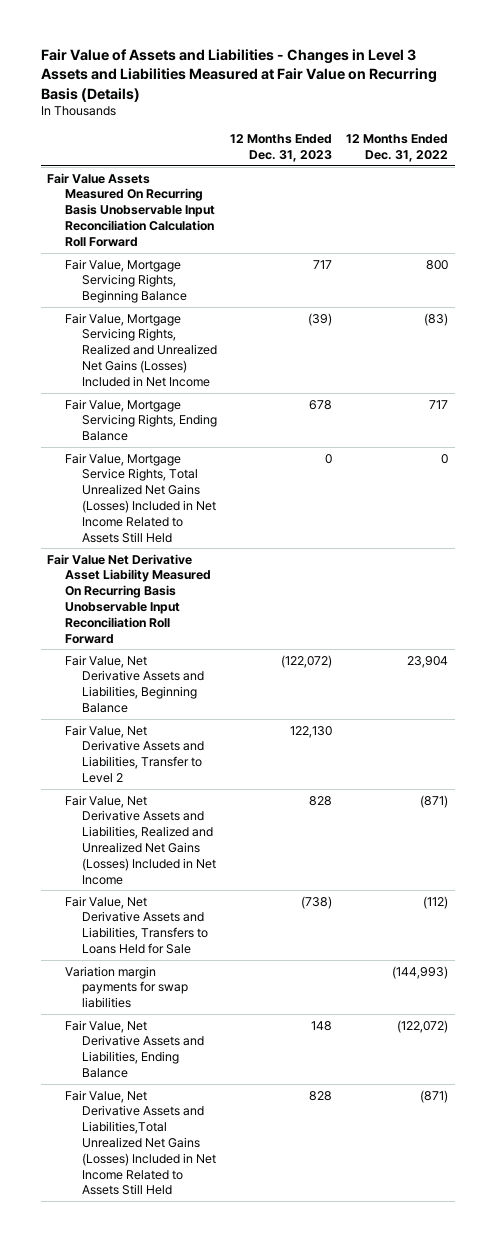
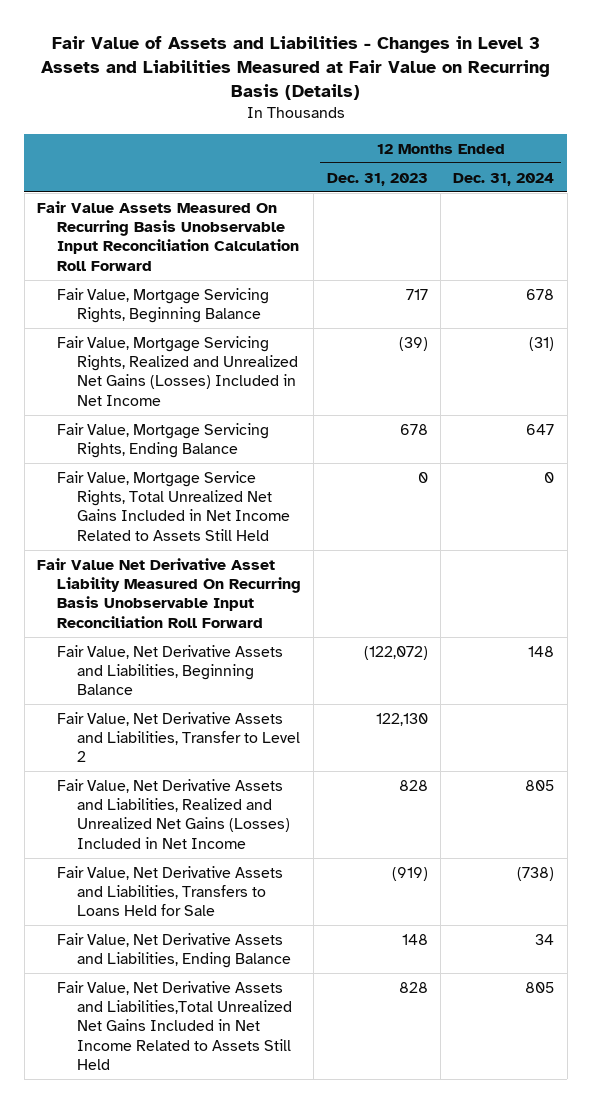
[345,134,448,163] 12 Months Ended Dec. 31, 2022 -> none
none -> [453,172,555,186] Dec. 31, 2024
[64,452,216,543] Fair Value, Mortgage Service Rights, Total Unrealized Net Gains (Losses) Included in Net Income Related to Assets Still Held -> [57,470,291,541] Fair Value, Mortgage Service Rights, Total Unrealized Net Gains Included in Net Income Related to Assets Still Held
[64,965,188,1009] Variation margin payments for swap liabilities -> none
[301,895,333,909] (738) -> [391,866,428,881] (919)
[64,1089,216,1196] Fair Value, Net Derivative Assets and Liabilities,Total Unrealized Net Gains (Losses) Included in Net Income Related to Assets Still Held -> [57,980,293,1071] Fair Value, Net Derivative Assets and Liabilities,Total Unrealized Net Gains Included in Net Income Related to Assets Still Held

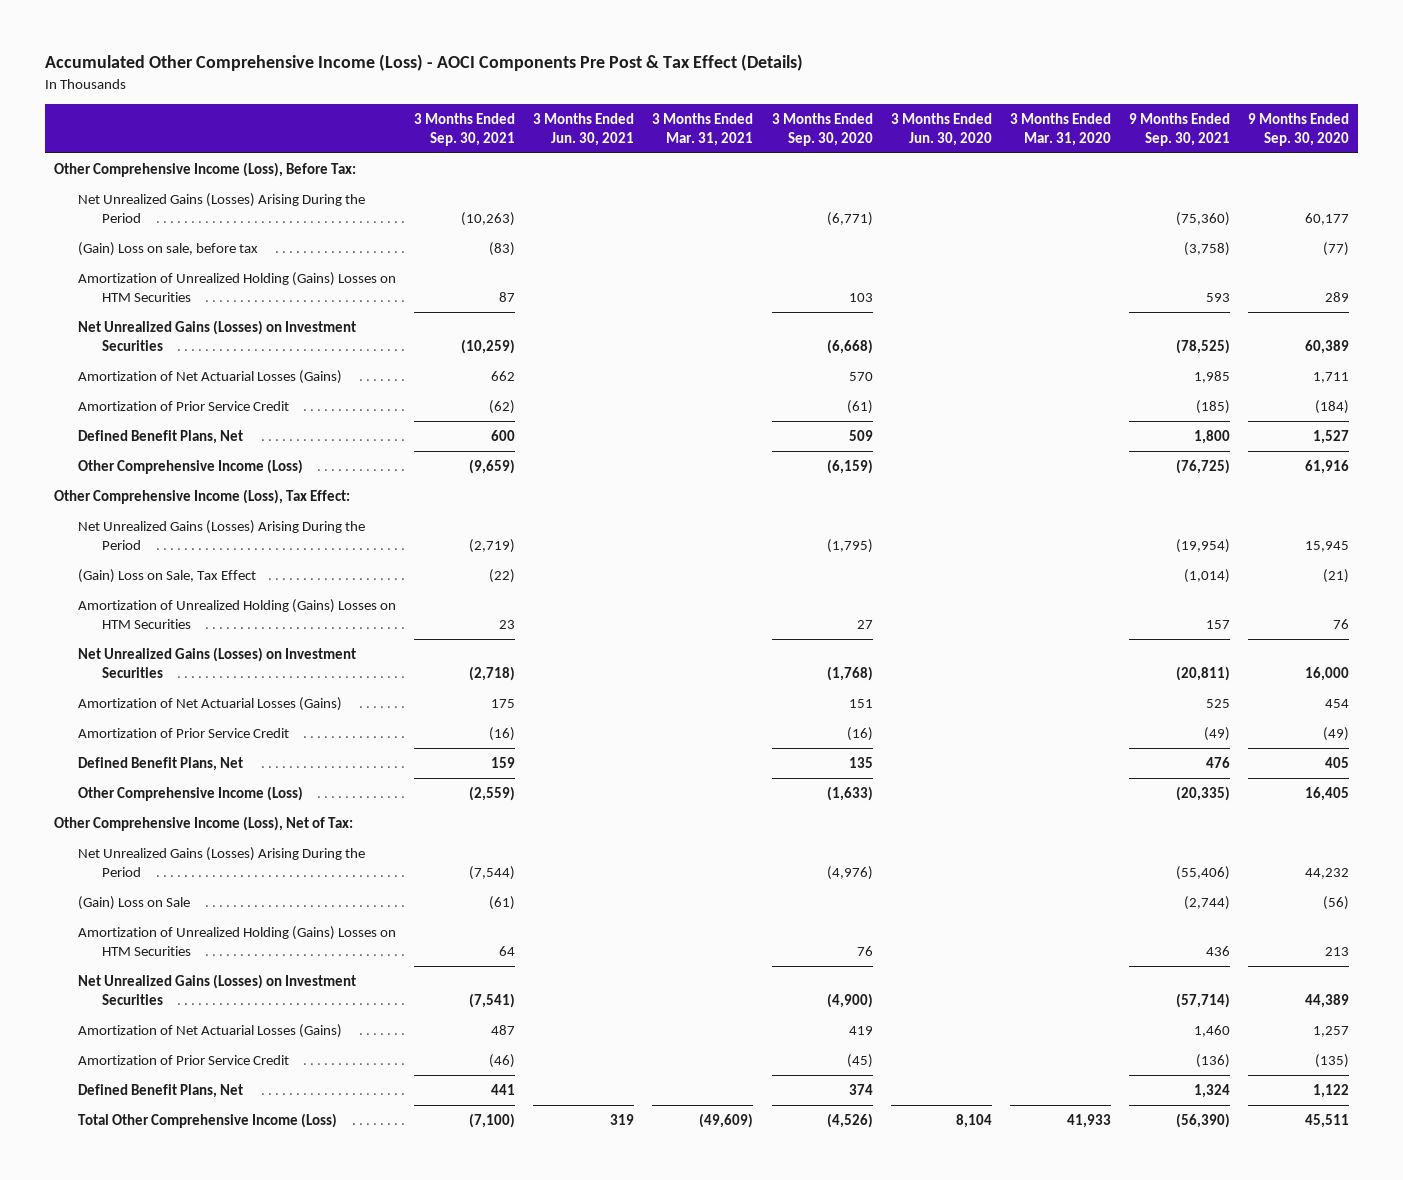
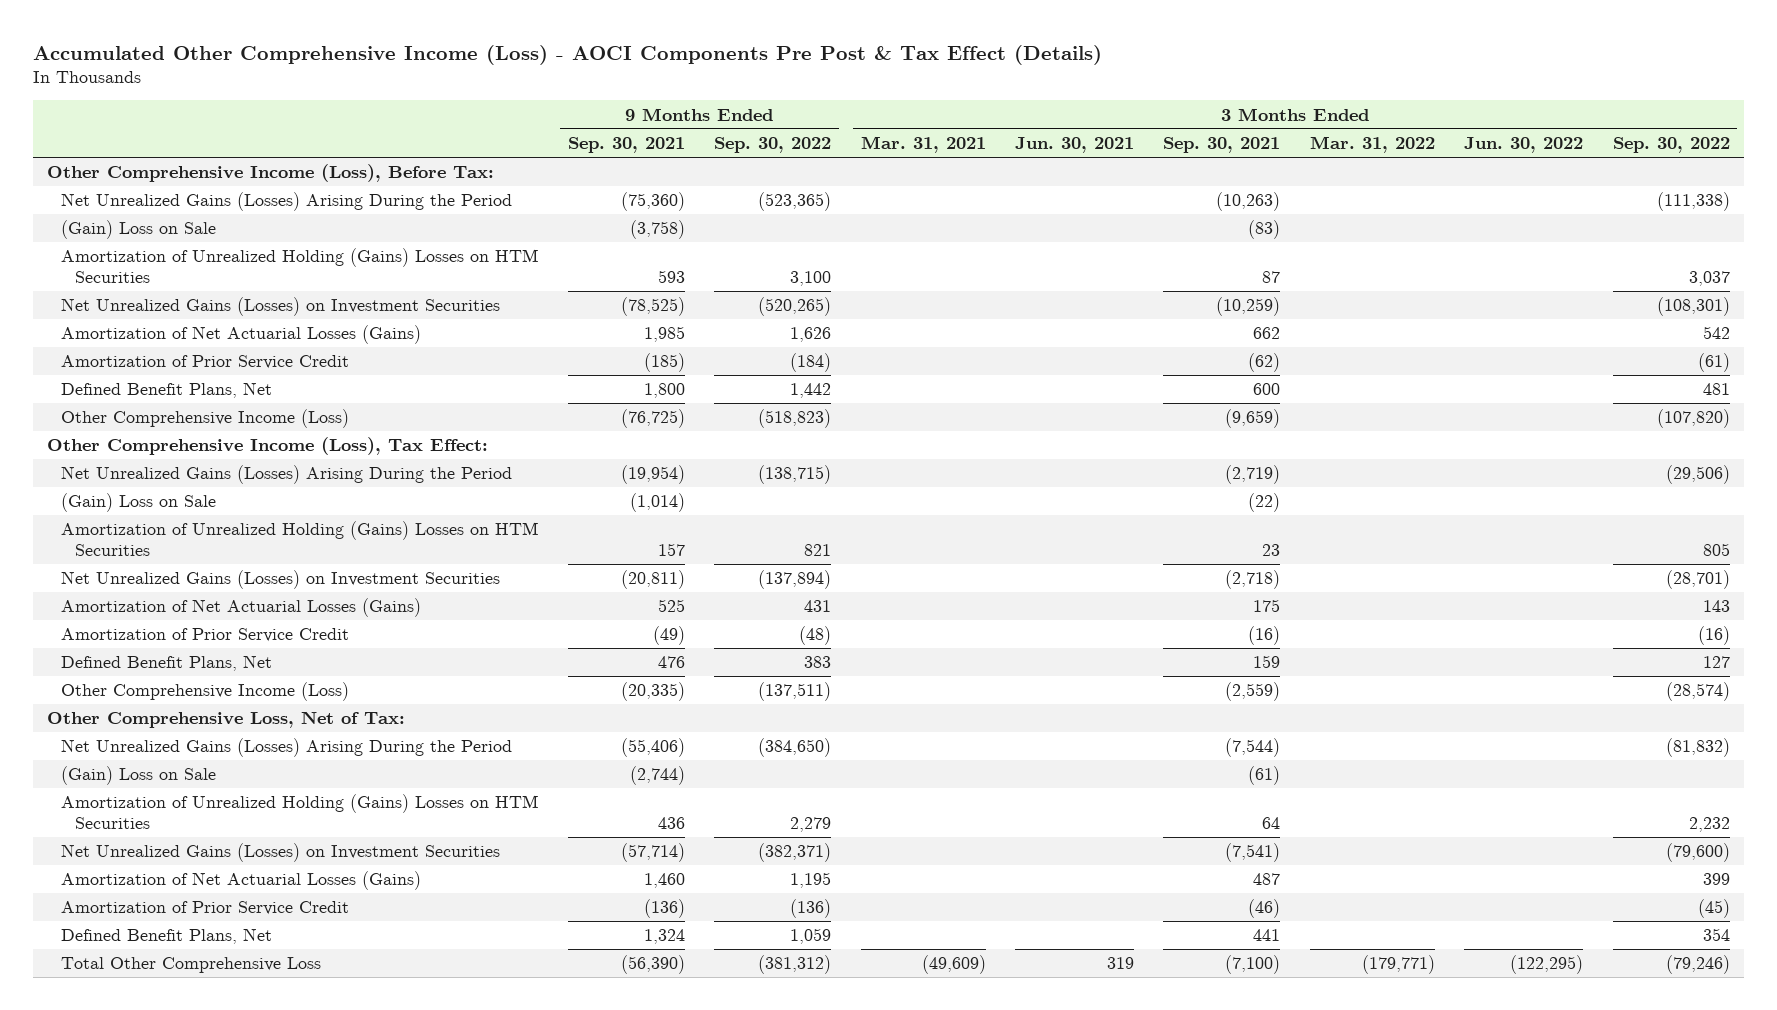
[771,112,873,146] 3 Months Ended Sep. 30, 2020 -> none
[890,112,992,146] 3 Months Ended Jun. 30, 2020 -> none
[1009,112,1111,146] 3 Months Ended Mar. 31, 2020 -> none
[1248,112,1350,146] 9 Months Ended Sep. 30, 2020 -> none
none -> [714,136,832,153] Sep. 30, 2022
none -> [1309,135,1435,153] Mar. 31, 2022
none -> [1464,136,1584,153] Jun. 30, 2022
none -> [1612,136,1730,153] Sep. 30, 2022
[77,241,258,256] (Gain) Loss on sale, before tax -> [61,220,217,240] (Gain) Loss on Sale
[77,568,256,583] (Gain) Loss on Sale, Tax Effect -> [61,493,217,513] (Gain) Loss on Sale
[53,815,353,831] Other Comprehensive Income (Loss), Net of Tax: -> [47,711,406,729] Other Comprehensive Loss, Net of Tax:
[77,1112,337,1128] Total Other Comprehensive Income (Loss) -> [61,957,322,974] Total Other Comprehensive Loss

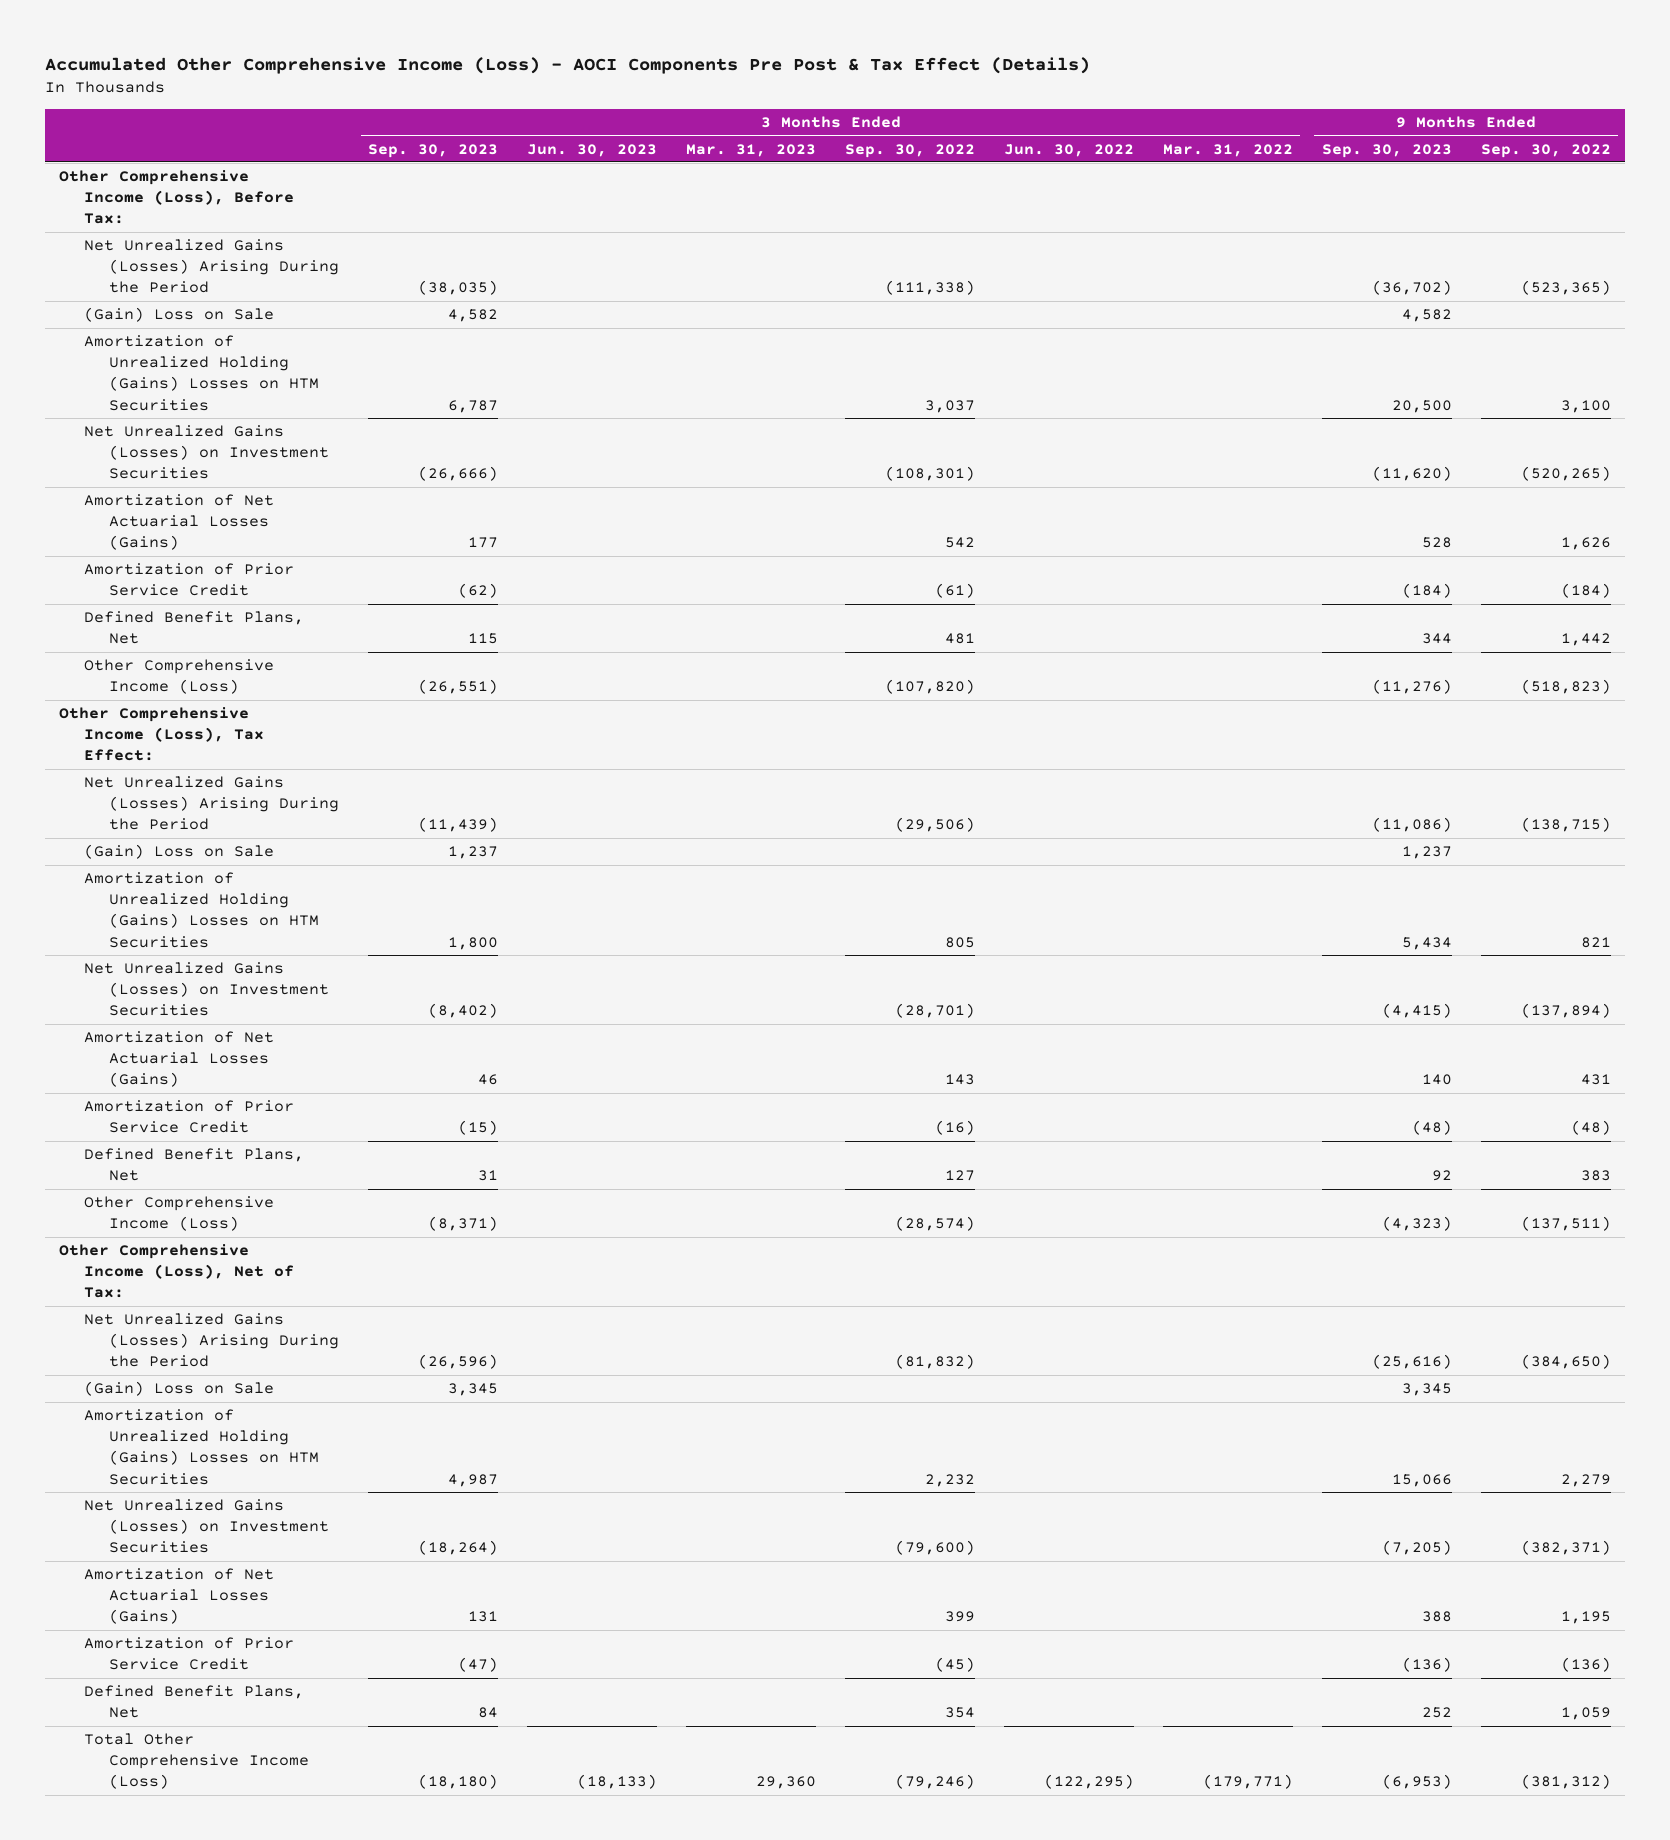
[567,136,685,153] Sep. 30, 2021 -> none
[860,135,986,153] Mar. 31, 2021 -> none
[1015,136,1135,153] Jun. 30, 2021 -> none
[1163,136,1281,153] Sep. 30, 2021 -> none
none -> [368,143,499,158] Sep. 30, 2023
none -> [527,143,658,157] Jun. 30, 2023
none -> [686,143,817,157] Mar. 31, 2023
none -> [1321,143,1452,158] Sep. 30, 2023
[47,711,406,729] Other Comprehensive Loss, Net of Tax: -> [59,1244,295,1299] Other Comprehensive Income (Loss), Net of Tax:
[61,957,322,974] Total Other Comprehensive Loss -> [84,1733,310,1790] Total Other Comprehensive Income (Loss)

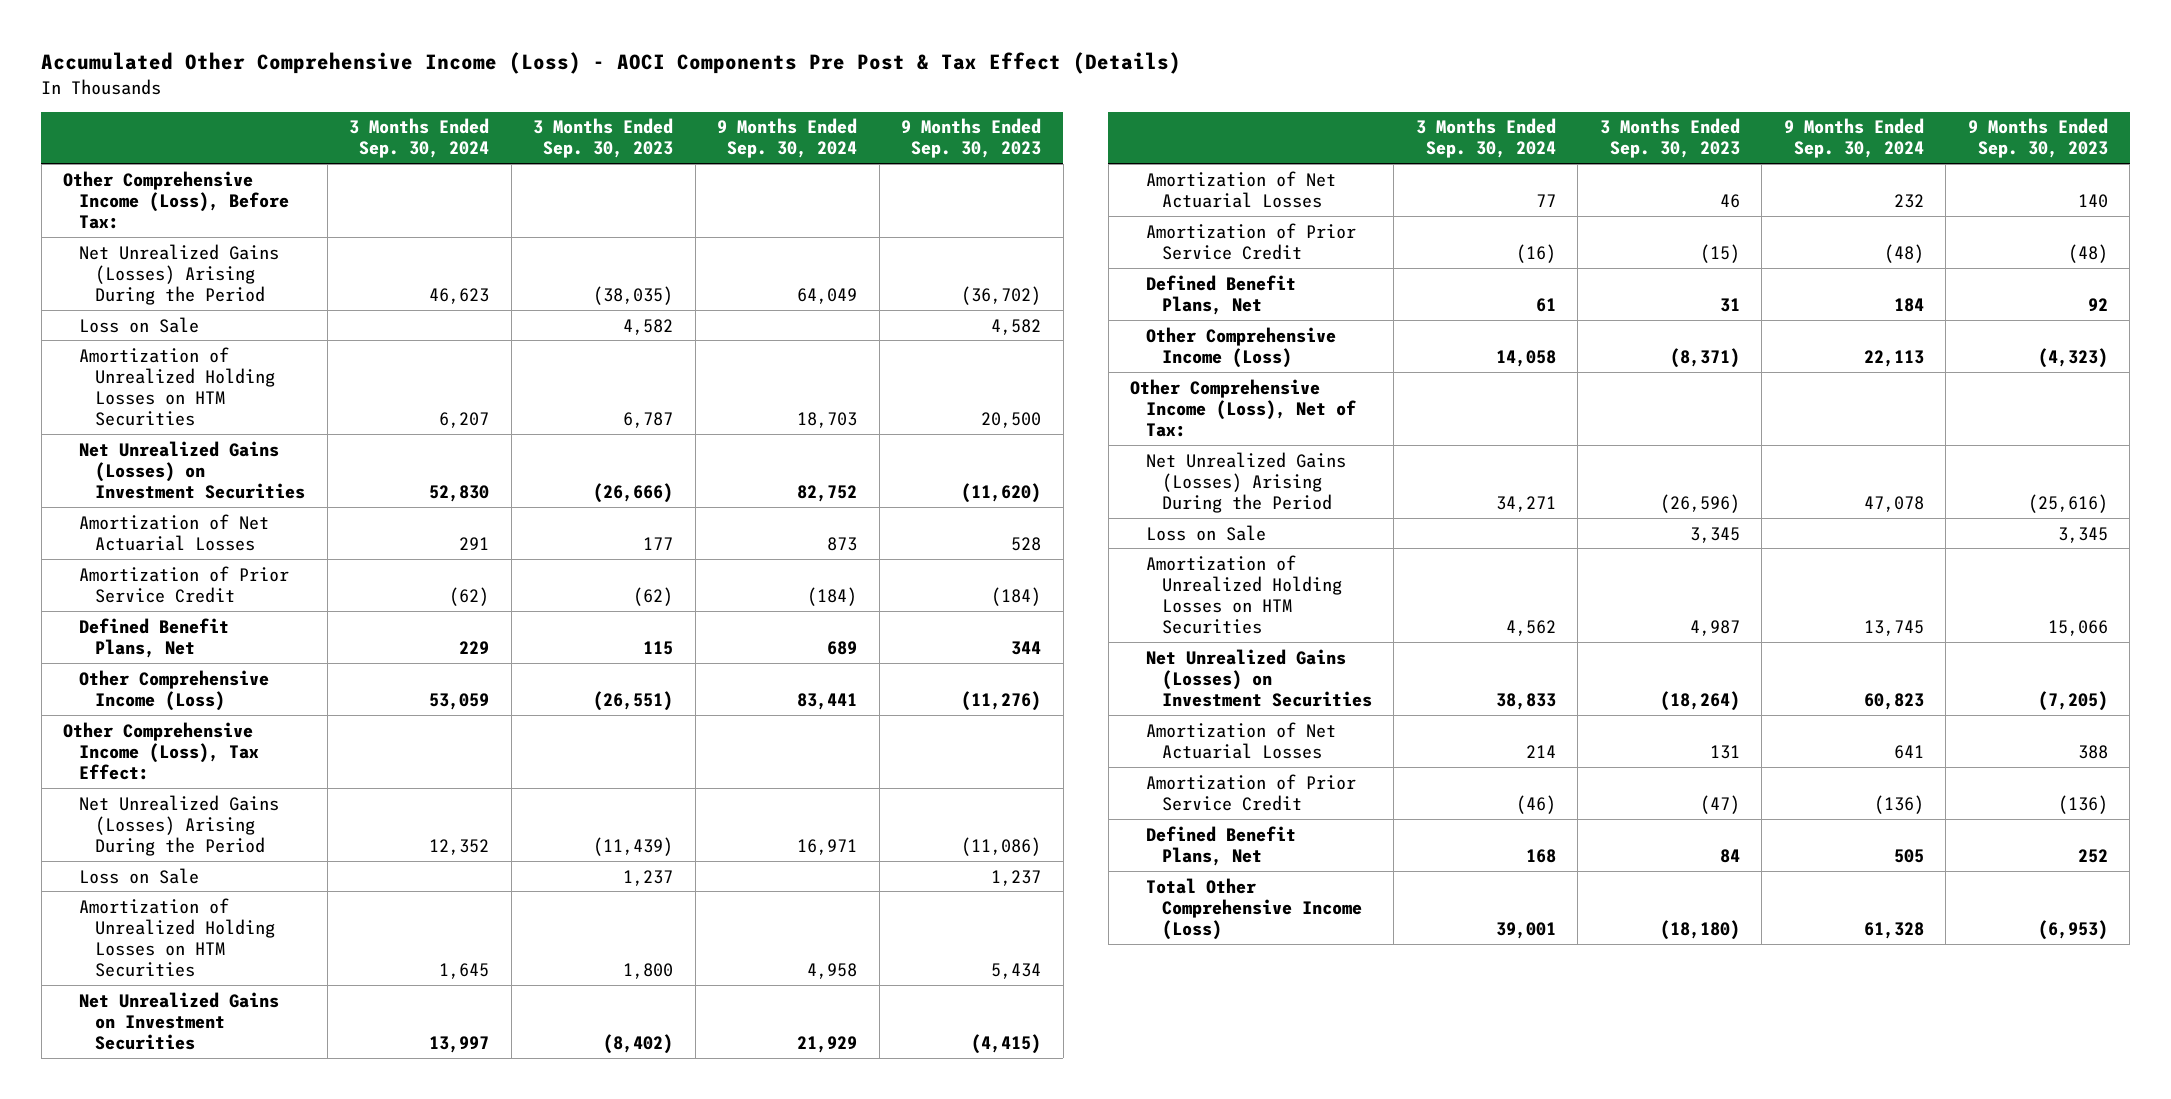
[527,143,658,157] Jun. 30, 2023 -> none
[686,143,817,157] Mar. 31, 2023 -> none
[844,143,975,158] Sep. 30, 2022 -> none
[1003,143,1134,157] Jun. 30, 2022 -> none
[1162,143,1293,157] Mar. 31, 2022 -> none
[1480,143,1611,158] Sep. 30, 2022 -> none
none -> [349,118,490,159] 3 Months Ended Sep. 30, 2024
none -> [717,118,858,159] 9 Months Ended Sep. 30, 2024
[84,307,275,323] (Gain) Loss on Sale -> [79,316,200,333] Loss on Sale
[84,335,320,411] Amortization of Unrealized Holding (Gains) Losses on HTM Securities -> [79,346,276,426] Amortization of Unrealized Holding Losses on HTM Securities
[84,494,275,551] Amortization of Net Actuarial Losses (Gains) -> [79,513,270,551] Amortization of Net Actuarial Losses
[84,844,275,860] (Gain) Loss on Sale -> [79,867,200,884] Loss on Sale
[84,872,320,948] Amortization of Unrealized Holding (Gains) Losses on HTM Securities -> [79,897,276,977] Amortization of Unrealized Holding Losses on HTM Securities
[84,962,330,1017] Net Unrealized Gains (Losses) on Investment Securities -> [79,991,280,1050] Net Unrealized Gains on Investment Securities
[84,1031,275,1088] Amortization of Net Actuarial Losses (Gains) -> [1145,170,1336,208] Amortization of Net Actuarial Losses
[84,1381,275,1397] (Gain) Loss on Sale -> [1145,524,1266,541] Loss on Sale
[84,1409,320,1485] Amortization of Unrealized Holding (Gains) Losses on HTM Securities -> [1145,554,1342,634] Amortization of Unrealized Holding Losses on HTM Securities
[84,1568,275,1625] Amortization of Net Actuarial Losses (Gains) -> [1145,721,1336,759] Amortization of Net Actuarial Losses

